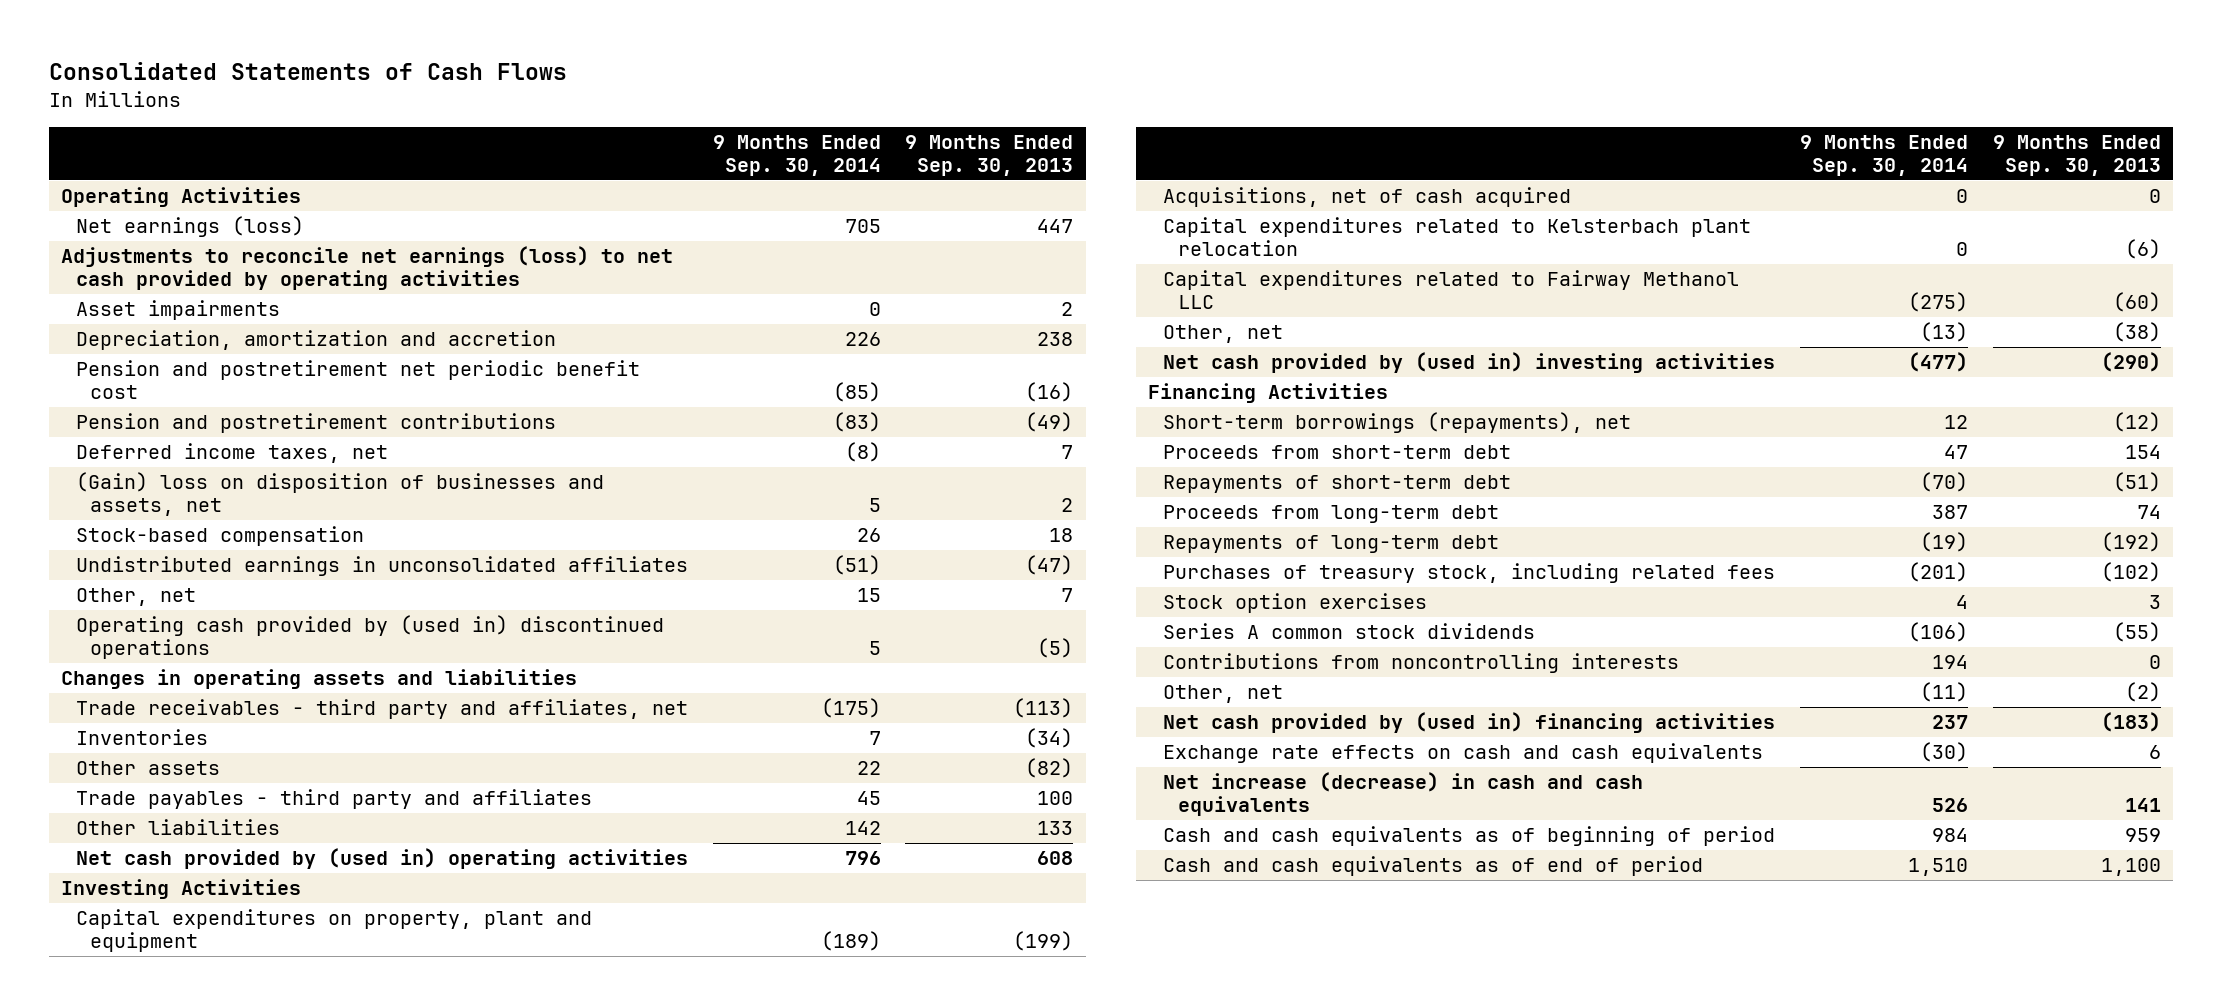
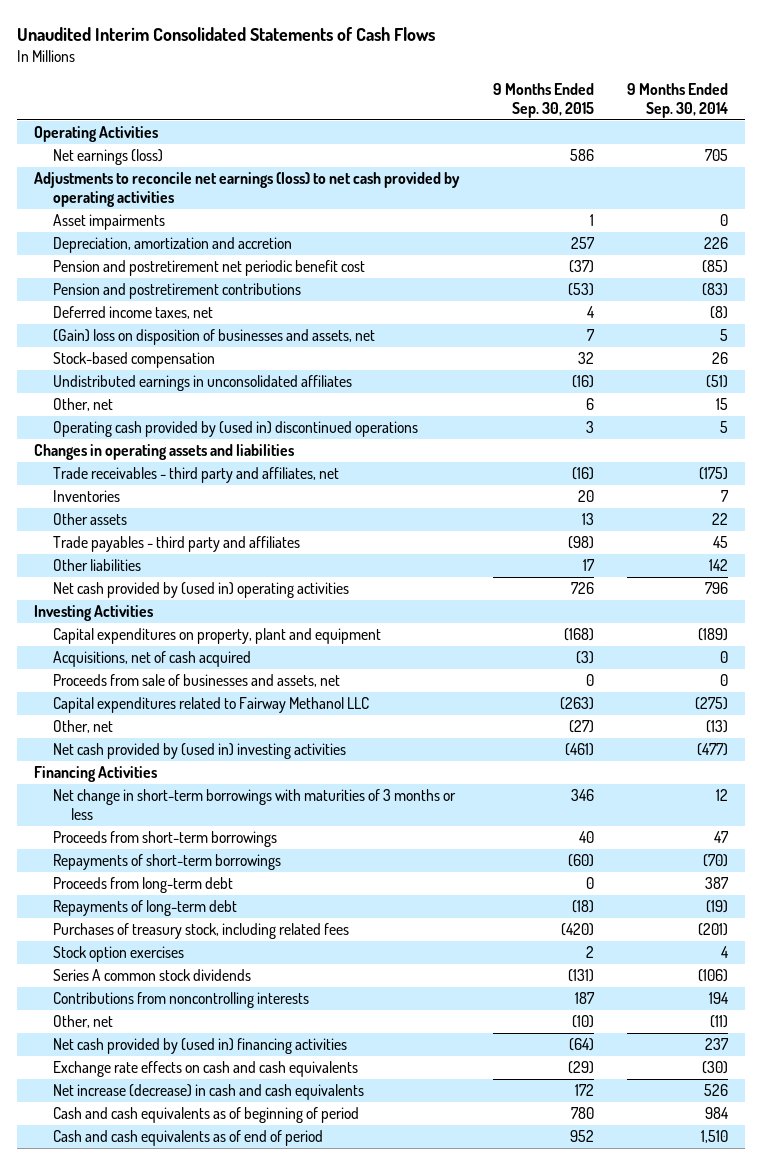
[48,61,567,80] Consolidated Statements of Cash Flows -> [17,27,436,42] Unaudited Interim Consolidated Statements of Cash Flows
[905,134,1074,177] 9 Months Ended Sep. 30, 2013 -> none
none -> [492,83,594,118] 9 Months Ended Sep. 30, 2015
[1162,217,1751,257] Capital expenditures related to Kelsterbach plant relocation -> none
none -> [52,674,340,688] Proceeds from sale of businesses and assets, net
[1162,412,1631,434] Short-term borrowings (repayments), net -> [52,789,456,820] Net change in short-term borrowings with maturities of 3 months or less
[1162,445,1511,460] Proceeds from short-term debt -> [52,831,277,848] Proceeds from short-term borrowings
[1162,475,1511,494] Repayments of short-term debt -> [52,854,281,871] Repayments of short-term borrowings

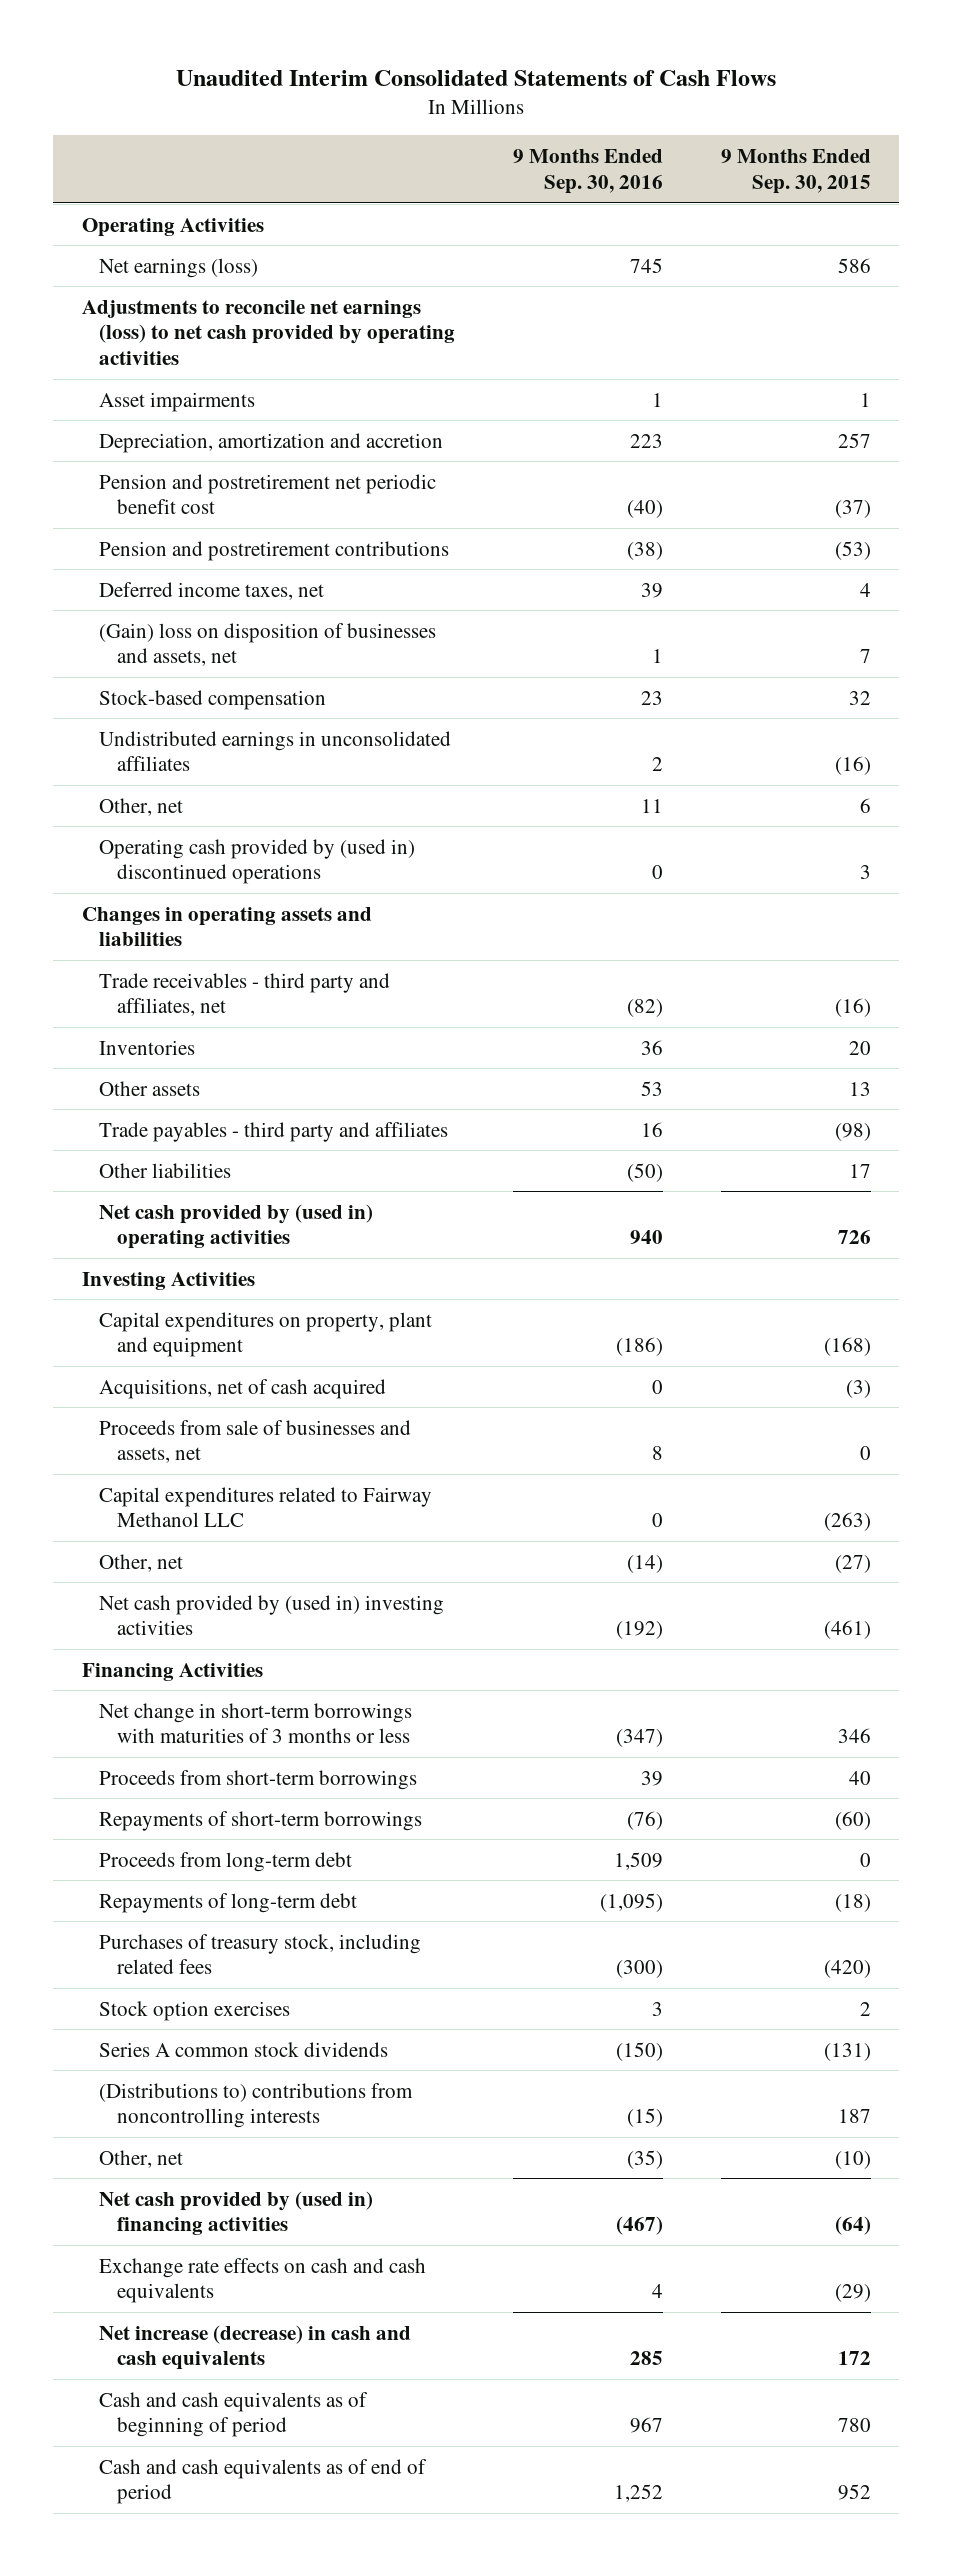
[627,83,729,118] 9 Months Ended Sep. 30, 2014 -> none
none -> [512,149,663,194] 9 Months Ended Sep. 30, 2016
[52,992,309,1009] Contributions from noncontrolling interests -> [99,2082,414,2129] (Distributions to) contributions from noncontrolling interests

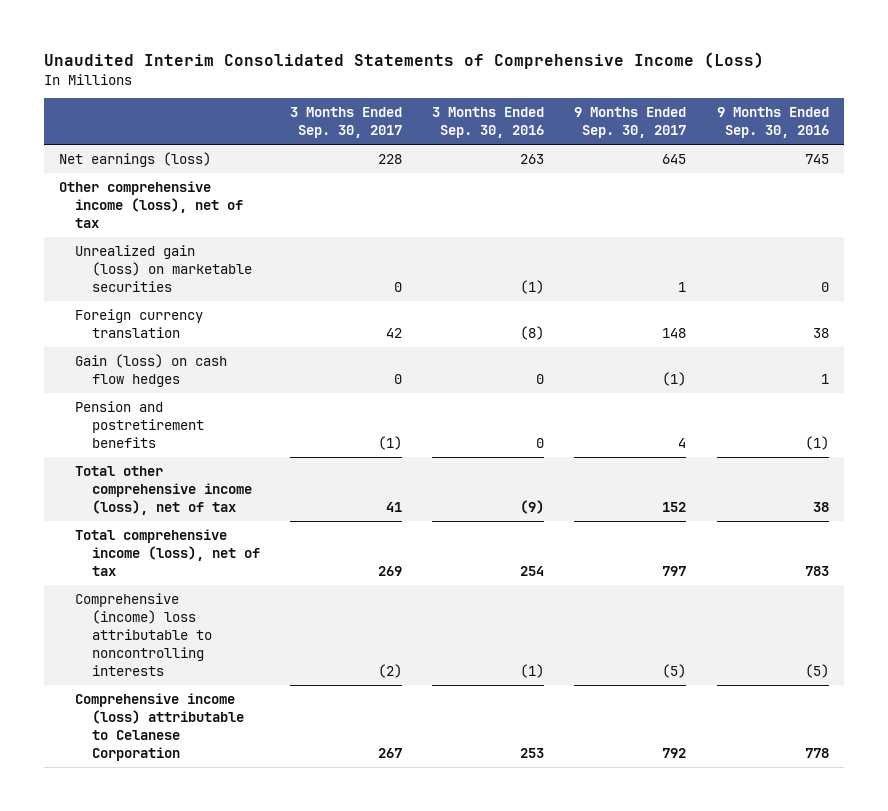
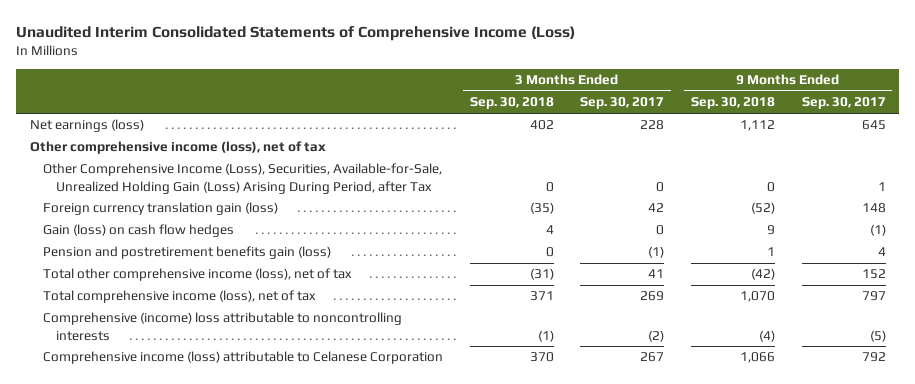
[432,107,545,139] 3 Months Ended Sep. 30, 2016 -> none
[716,107,829,139] 9 Months Ended Sep. 30, 2016 -> none
none -> [469,97,554,110] Sep. 30, 2018
none -> [690,97,775,110] Sep. 30, 2018
[75,245,252,293] Unrealized gain (loss) on marketable securities -> [42,163,442,194] Other Comprehensive Income (Loss), Securities, Available-for-Sale, Unrealized Holding Gain (Loss) Arising During Period, after Tax
[75,309,204,339] Foreign currency translation -> [42,202,278,216] Foreign currency translation gain (loss)
[75,401,204,449] Pension and postretirement benefits -> [42,246,331,260] Pension and postretirement benefits gain (loss)

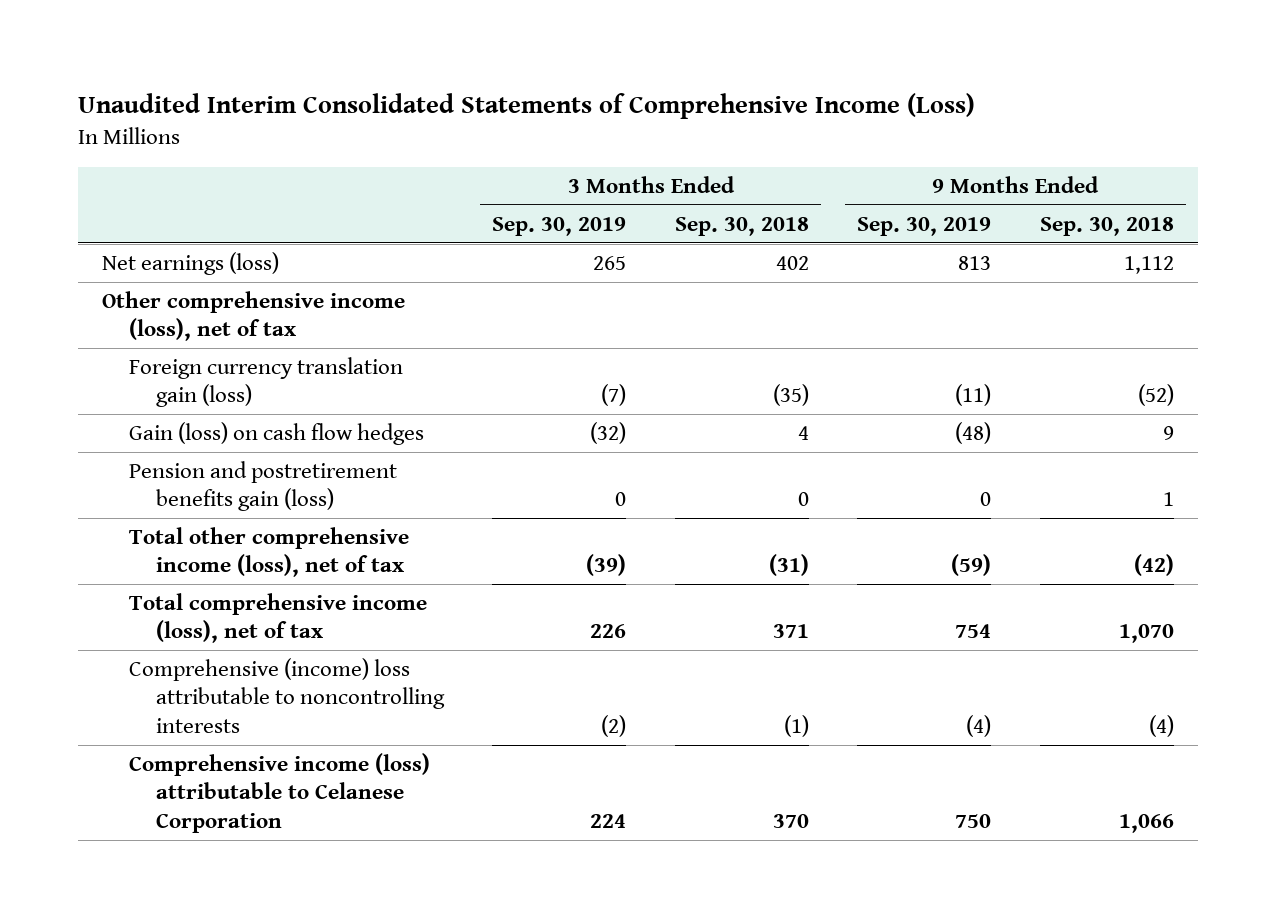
[580,97,665,110] Sep. 30, 2017 -> none
[801,97,886,110] Sep. 30, 2017 -> none
none -> [492,216,627,236] Sep. 30, 2019
none -> [857,216,992,236] Sep. 30, 2019
[42,163,442,194] Other Comprehensive Income (Loss), Securities, Available-for-Sale, Unrealized Holding Gain (Loss) Arising During Period, after Tax -> none

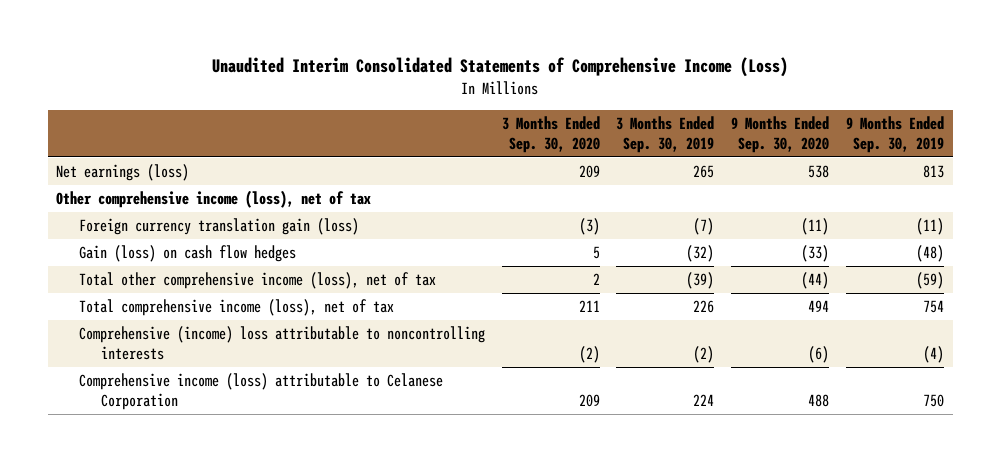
[674,216,809,236] Sep. 30, 2018 -> none
[1039,216,1174,236] Sep. 30, 2018 -> none
none -> [501,115,600,153] 3 Months Ended Sep. 30, 2020
none -> [731,115,830,153] 9 Months Ended Sep. 30, 2020
[128,461,397,512] Pension and postretirement benefits gain (loss) -> none

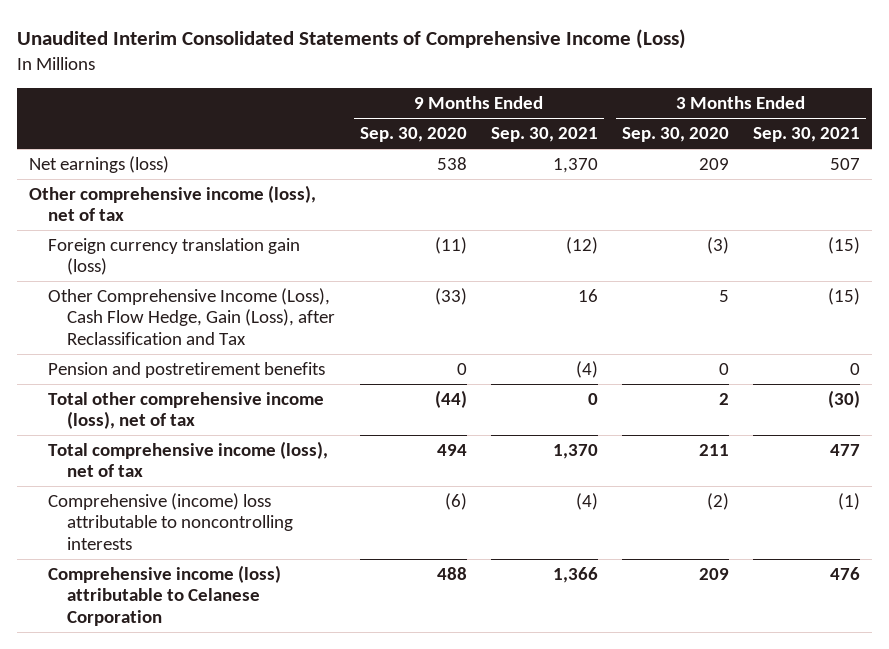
[616,115,715,153] 3 Months Ended Sep. 30, 2019 -> none
[846,115,945,153] 9 Months Ended Sep. 30, 2019 -> none
none -> [490,127,598,143] Sep. 30, 2021
none -> [753,127,861,143] Sep. 30, 2021
[78,245,296,263] Gain (loss) on cash flow hedges -> [48,287,336,345] Other Comprehensive Income (Loss), Cash Flow Hedge, Gain (Loss), after Reclassification and Tax
none -> [48,361,326,378] Pension and postretirement benefits

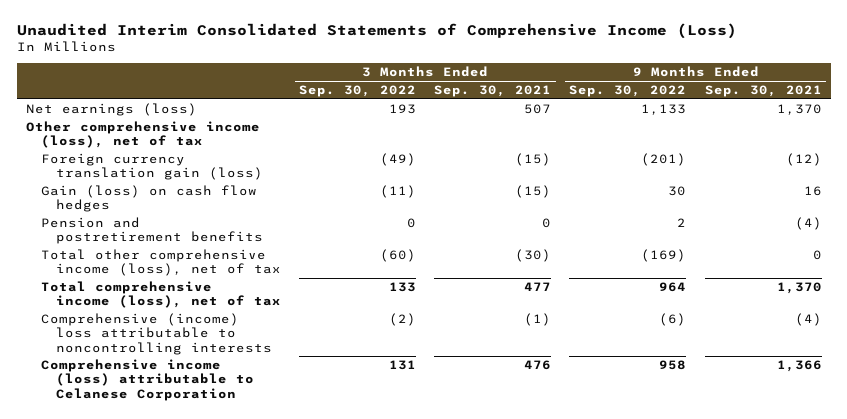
[359,127,467,143] Sep. 30, 2020 -> none
[622,127,730,143] Sep. 30, 2020 -> none
none -> [299,85,417,98] Sep. 30, 2022
none -> [569,85,687,98] Sep. 30, 2022
[48,287,336,345] Other Comprehensive Income (Loss), Cash Flow Hedge, Gain (Loss), after Reclassification and Tax -> [40,184,257,213] Gain (loss) on cash flow hedges

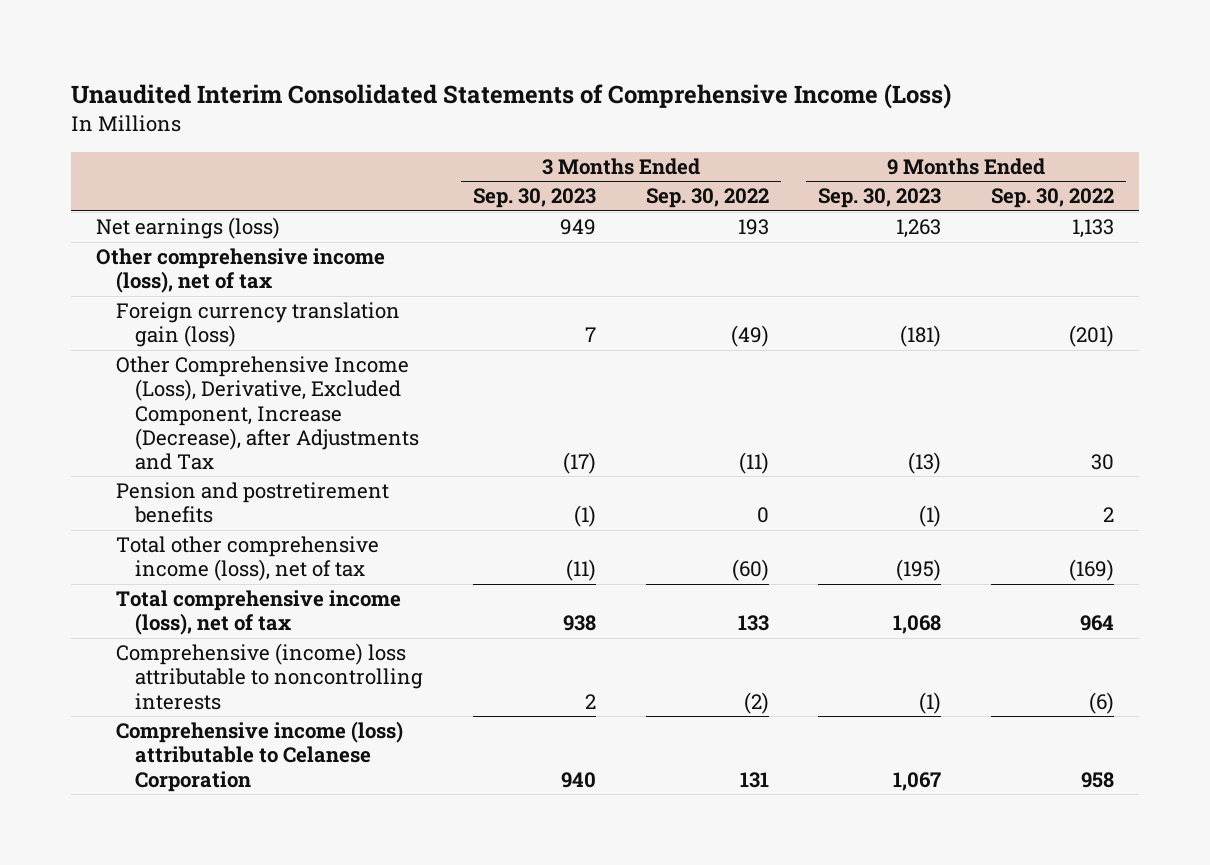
[434,85,552,98] Sep. 30, 2021 -> none
[704,85,822,98] Sep. 30, 2021 -> none
none -> [473,188,597,209] Sep. 30, 2023
none -> [818,188,942,209] Sep. 30, 2023
[40,184,257,213] Gain (loss) on cash flow hedges -> [115,356,420,471] Other Comprehensive Income (Loss), Derivative, Excluded Component, Increase (Decrease), after Adjustments and Tax

